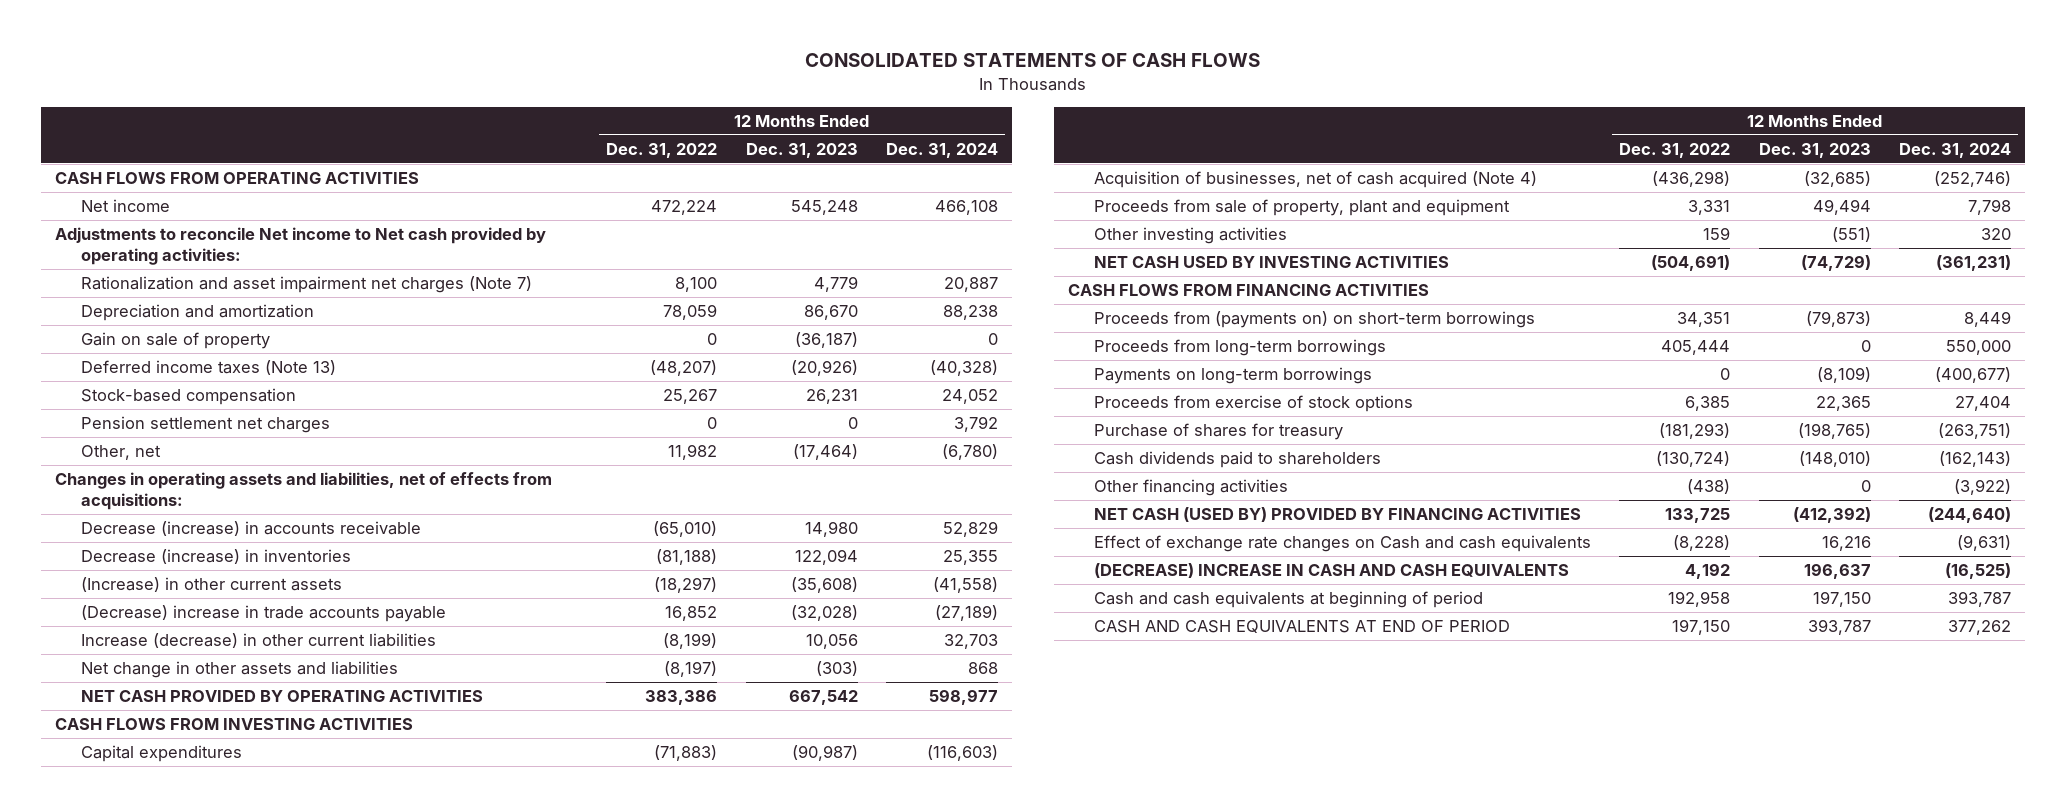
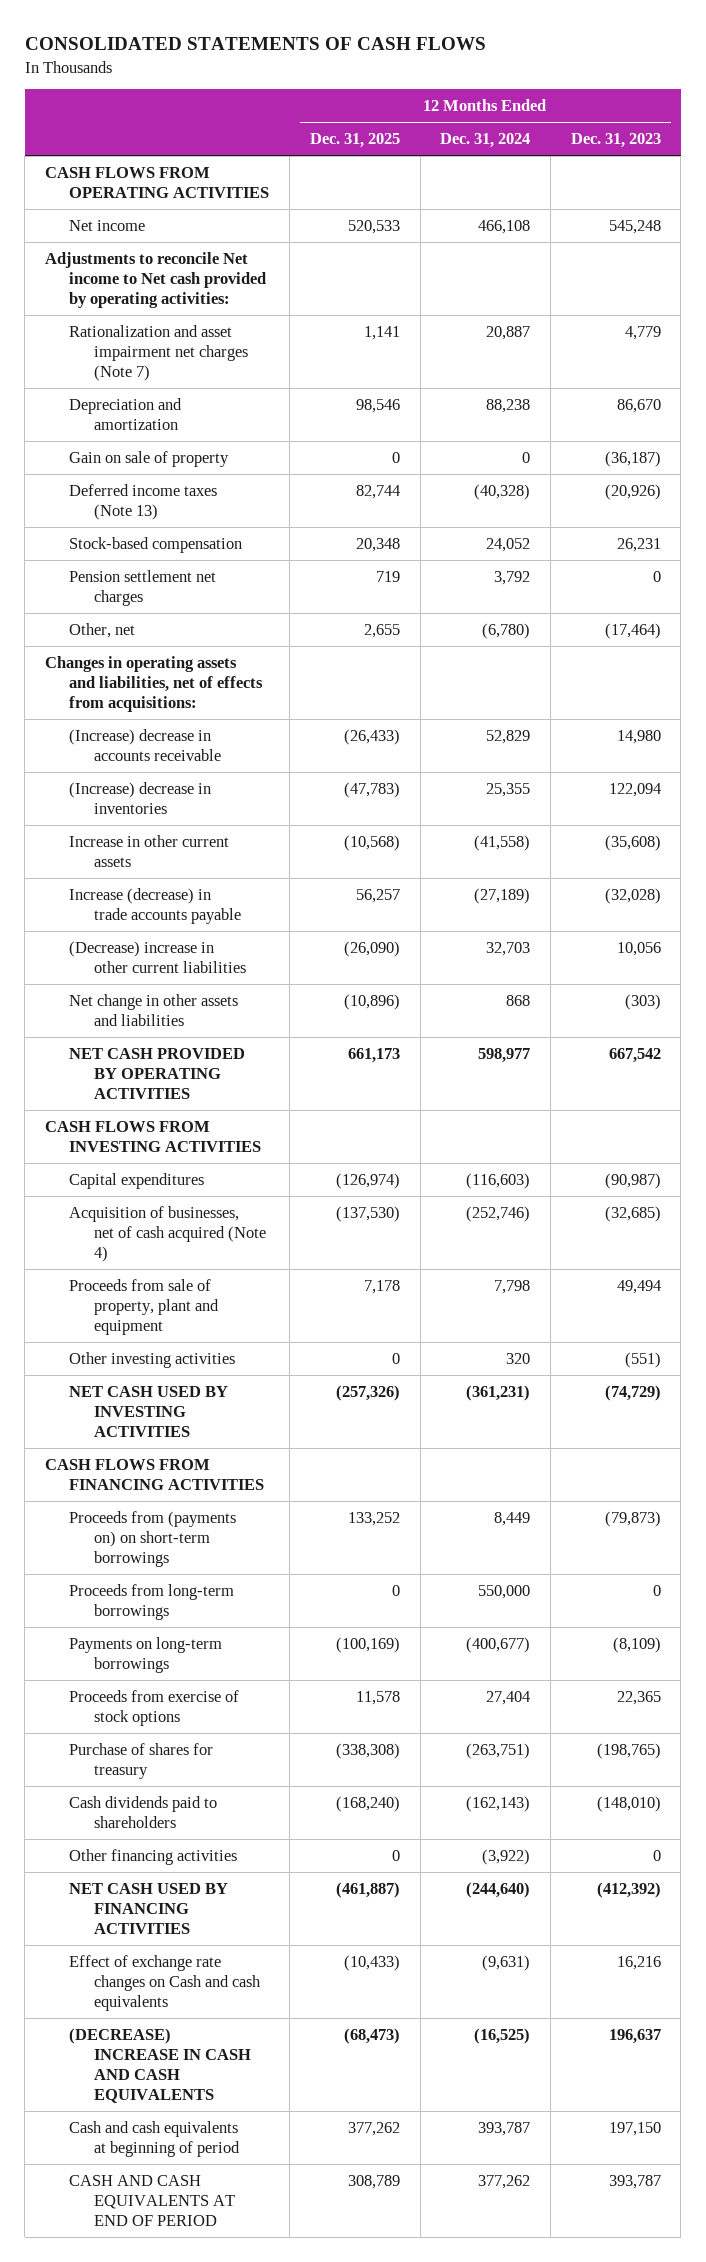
[606,142,718,158] Dec. 31, 2022 -> none
none -> [309,133,400,149] Dec. 31, 2025
[80,521,421,537] Decrease (increase) in accounts receivable -> [69,728,221,761] (Increase) decrease in accounts receivable
[80,549,351,565] Decrease (increase) in inventories -> [69,781,212,814] (Increase) decrease in inventories
[80,577,342,593] (Increase) in other current assets -> [69,834,230,867] Increase in other current assets
[80,605,446,623] (Decrease) increase in trade accounts payable -> [69,887,241,924] Increase (decrease) in trade accounts payable
[80,633,436,649] Increase (decrease) in other current liabilities -> [69,940,246,973] (Decrease) increase in other current liabilities
[1094,507,1582,523] NET CASH (USED BY) PROVIDED BY FINANCING ACTIVITIES -> [69,1882,229,1934] NET CASH USED BY FINANCING ACTIVITIES

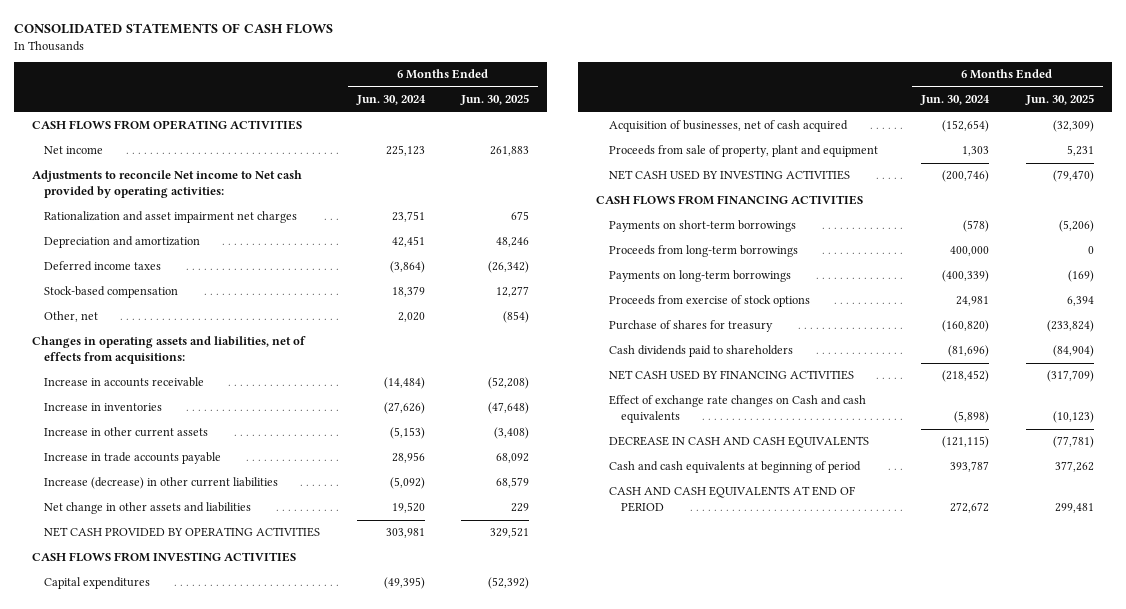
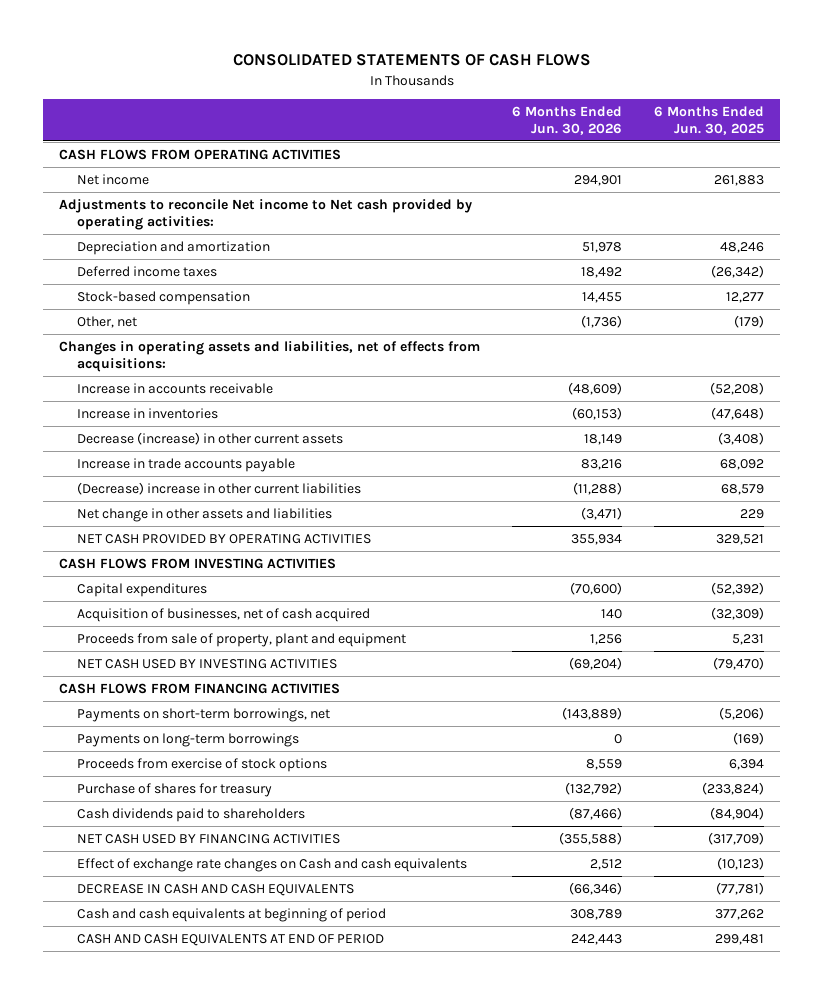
[355,95,426,106] Jun. 30, 2024 -> none
none -> [512,105,623,135] 6 Months Ended Jun. 30, 2026
[44,211,298,224] Rationalization and asset impairment net charges -> none
[503,311,530,324] (854) -> [733,314,764,328] (179)
[44,427,209,438] Increase in other current assets -> [77,431,344,445] Decrease (increase) in other current assets
[44,477,279,490] Increase (decrease) in other current liabilities -> [77,481,362,495] (Decrease) increase in other current liabilities
[608,245,798,258] Proceeds from long-term borrowings -> none
[608,220,796,233] Payments on short-term borrowings -> [77,707,331,722] Payments on short-term borrowings, net

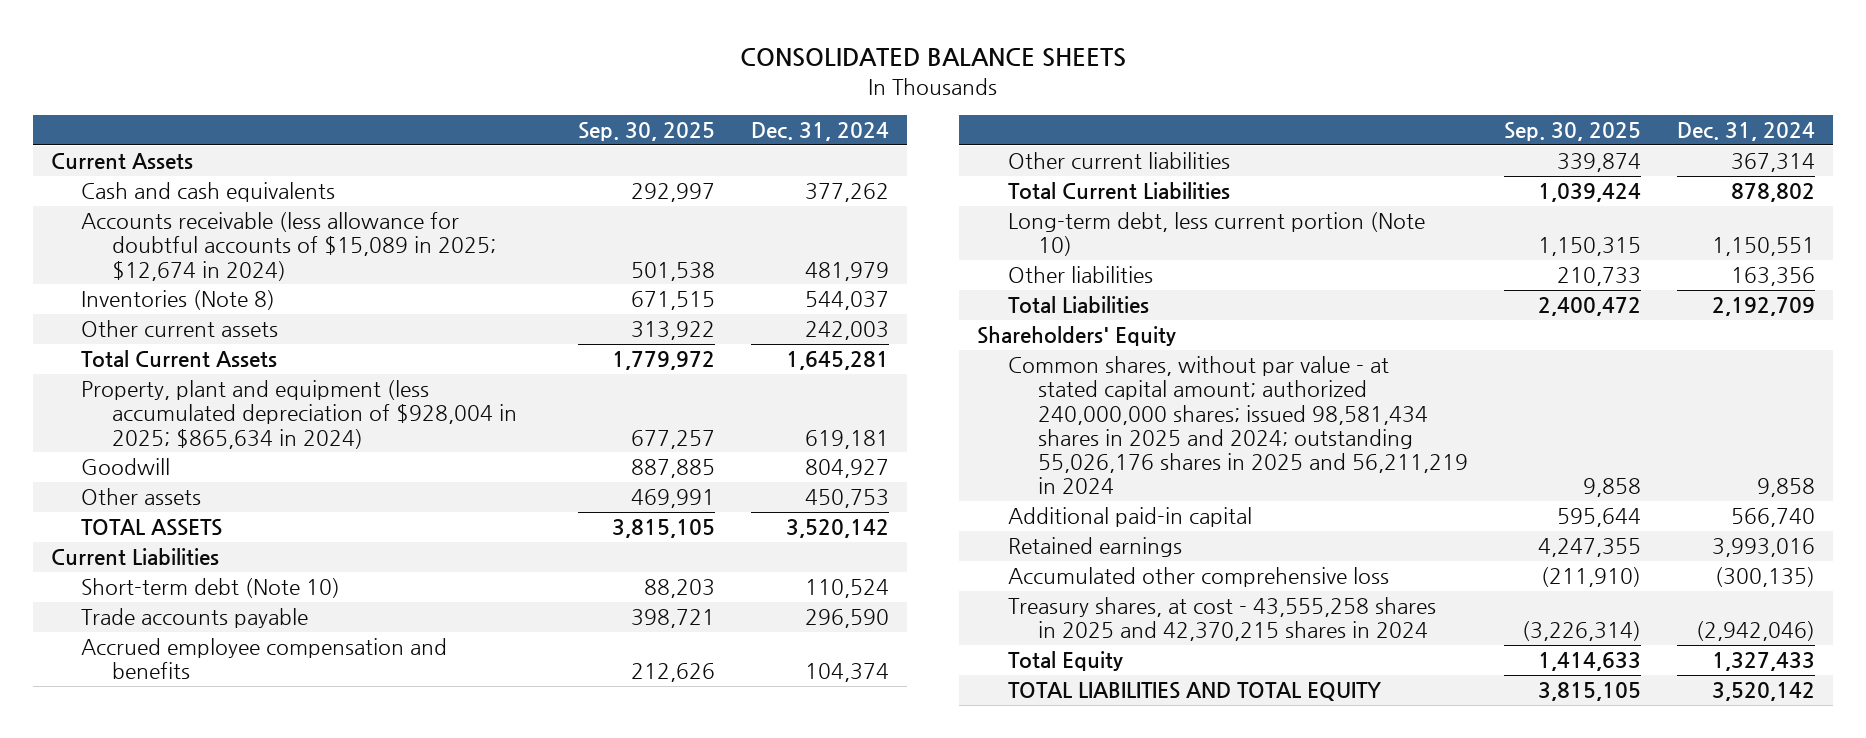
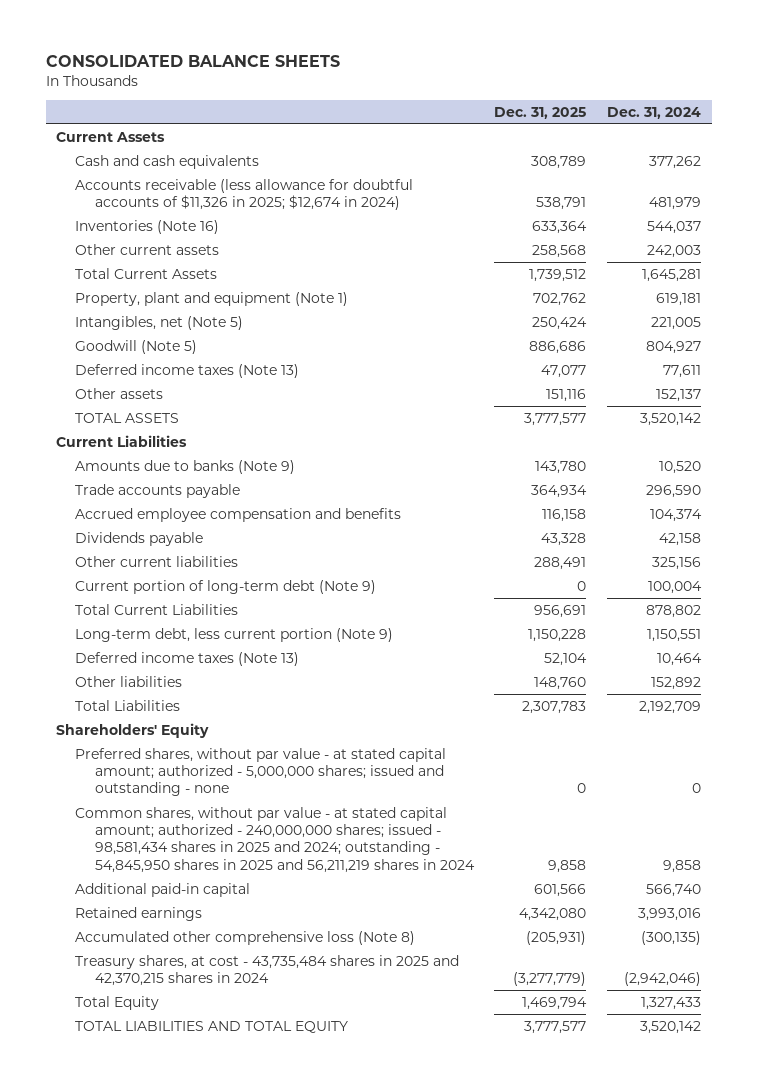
[577,122,715,142] Sep. 30, 2025 -> none
none -> [494,106,587,119] Dec. 31, 2025
[81,212,496,281] Accounts receivable (less allowance for doubtful accounts of $15,089 in 2025; $12,674 in 2024) -> [75,178,414,211] Accounts receivable (less allowance for doubtful accounts of $11,326 in 2025; $12,674 in 2024)
[81,290,276,311] Inventories (Note 8) -> [75,219,220,234] Inventories (Note 16)
[81,380,517,449] Property, plant and equipment (less accumulated depreciation of $928,004 in 2025; $865,634 in 2024) -> [75,291,349,306] Property, plant and equipment (Note 1)
none -> [75,315,244,330] Intangibles, net (Note 5)
[81,458,171,476] Goodwill -> [75,339,198,354] Goodwill (Note 5)
none -> [75,363,300,378] Deferred income taxes (Note 13)
[804,489,889,509] 450,753 -> [656,388,702,402] 152,137
[81,578,341,599] Short-term debt (Note 10) -> none
none -> [75,459,296,474] Amounts due to banks (Note 9)
none -> [75,531,204,546] Dividends payable
[1731,153,1816,173] 367,314 -> [652,556,702,570] 325,156
none -> [75,579,377,594] Current portion of long-term debt (Note 9)
[1007,212,1425,257] Long-term debt, less current portion (Note 10) -> [75,627,394,642] Long-term debt, less current portion (Note 9)
none -> [75,651,300,666] Deferred income taxes (Note 13)
[1731,267,1816,287] 163,356 -> [651,676,702,690] 152,892
none -> [75,747,447,797] Preferred shares, without par value - at stated capital amount; authorized - 5,000,000 shares; issued and outstanding - none
[1007,356,1469,495] Common shares, without par value - at stated capital amount; authorized 240,000,000 shares; issued 98,581,434 shares in 2025 and 2024; outstanding 55,026,176 shares in 2025 and 56,211,219 in 2024 -> [75,806,475,873] Common shares, without par value - at stated capital amount; authorized - 240,000,000 shares; issued - 98,581,434 shares in 2025 and 2024; outstanding - 54,845,950 shares in 2025 and 56,211,219 shares in 2024
[1007,567,1389,588] Accumulated other comprehensive loss -> [75,930,416,945] Accumulated other comprehensive loss (Note 8)
[1007,597,1436,642] Treasury shares, at cost - 43,555,258 shares in 2025 and 42,370,215 shares in 2024 -> [75,954,460,987] Treasury shares, at cost - 43,735,484 shares in 2025 and 42,370,215 shares in 2024

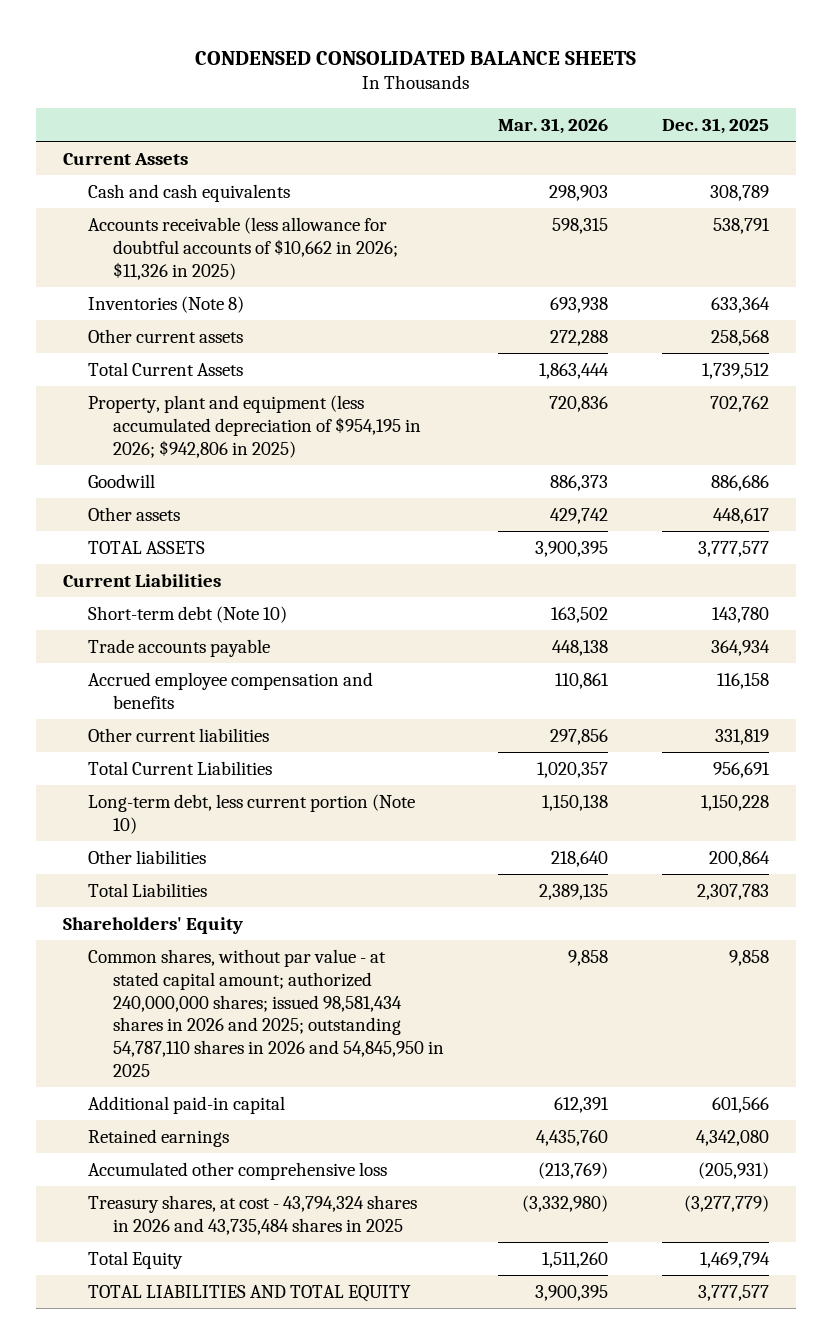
[45,55,340,68] CONSOLIDATED BALANCE SHEETS -> [195,50,637,65] CONDENSED CONSOLIDATED BALANCE SHEETS
[607,106,702,119] Dec. 31, 2024 -> none
none -> [498,117,609,134] Mar. 31, 2026
[75,178,414,211] Accounts receivable (less allowance for doubtful accounts of $11,326 in 2025; $12,674 in 2024) -> [88,216,399,280] Accounts receivable (less allowance for doubtful accounts of $10,662 in 2026; $11,326 in 2025)
[75,219,220,234] Inventories (Note 16) -> [88,295,245,313] Inventories (Note 8)
[75,315,244,330] Intangibles, net (Note 5) -> none
[75,363,300,378] Deferred income taxes (Note 13) -> none
[75,291,349,306] Property, plant and equipment (Note 1) -> [88,394,422,458] Property, plant and equipment (less accumulated depreciation of $954,195 in 2026; $942,806 in 2025)
[75,339,198,354] Goodwill (Note 5) -> [88,473,156,488] Goodwill
[546,388,587,402] 151,116 -> [712,507,769,524] 448,617
[75,459,296,474] Amounts due to banks (Note 9) -> [88,605,288,623] Short-term debt (Note 10)
[75,531,204,546] Dividends payable -> none
[75,579,377,594] Current portion of long-term debt (Note 9) -> none
[534,556,587,570] 288,491 -> [714,728,769,745] 331,819
[75,651,300,666] Deferred income taxes (Note 13) -> none
[75,627,394,642] Long-term debt, less current portion (Note 9) -> [88,793,416,834] Long-term debt, less current portion (Note 10)
[534,676,587,690] 148,760 -> [708,850,770,867] 200,864
[75,747,447,797] Preferred shares, without par value - at stated capital amount; authorized - 5,000,000 shares; issued and outstanding - none -> none
[75,806,475,873] Common shares, without par value - at stated capital amount; authorized - 240,000,000 shares; issued - 98,581,434 shares in 2025 and 2024; outstanding - 54,845,950 shares in 2025 and 56,211,219 shares in 2024 -> [88,948,445,1078] Common shares, without par value - at stated capital amount; authorized 240,000,000 shares; issued 98,581,434 shares in 2026 and 2025; outstanding 54,787,110 shares in 2026 and 54,845,950 in 2025
[75,930,416,945] Accumulated other comprehensive loss (Note 8) -> [88,1161,388,1180] Accumulated other comprehensive loss
[75,954,460,987] Treasury shares, at cost - 43,735,484 shares in 2025 and 42,370,215 shares in 2024 -> [88,1194,418,1235] Treasury shares, at cost - 43,794,324 shares in 2026 and 43,735,484 shares in 2025

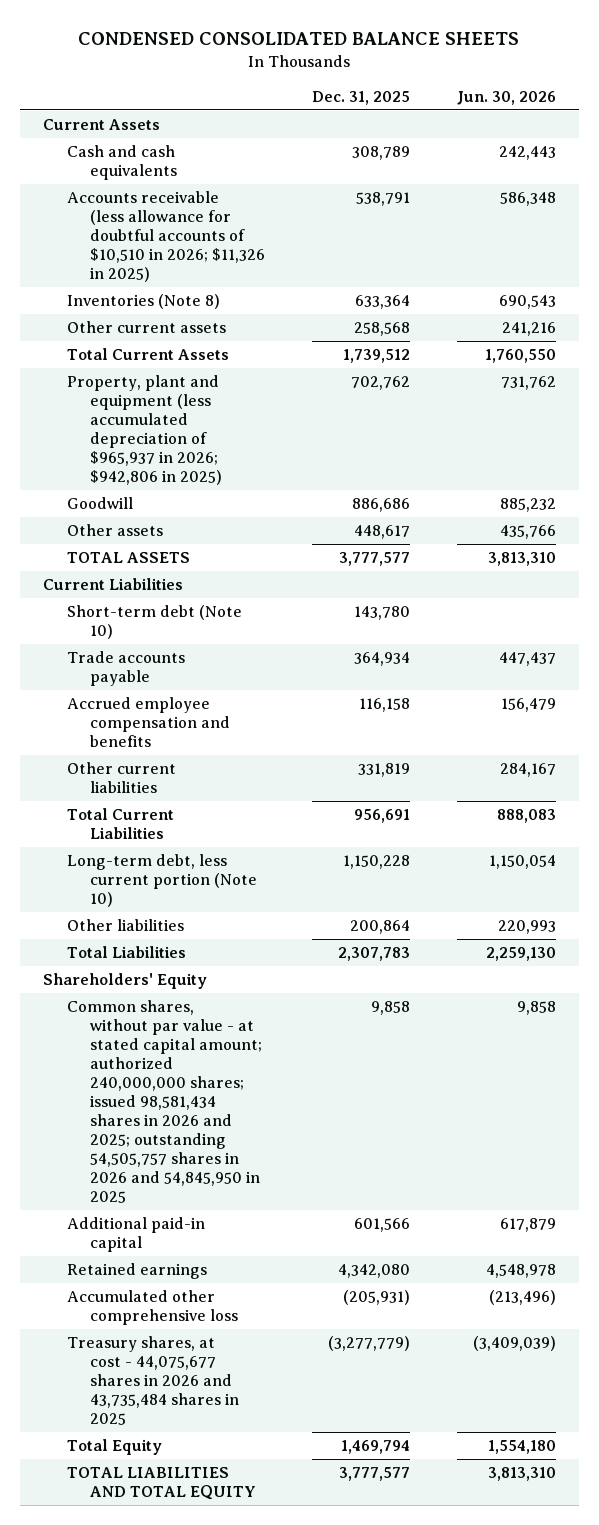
[498,117,609,134] Mar. 31, 2026 -> none
none -> [456,90,556,105] Jun. 30, 2026
[88,216,399,280] Accounts receivable (less allowance for doubtful accounts of $10,662 in 2026; $11,326 in 2025) -> [66,190,265,283] Accounts receivable (less allowance for doubtful accounts of $10,510 in 2026; $11,326 in 2025)
[88,394,422,458] Property, plant and equipment (less accumulated depreciation of $954,195 in 2026; $942,806 in 2025) -> [66,374,222,486] Property, plant and equipment (less accumulated depreciation of $965,937 in 2026; $942,806 in 2025)
[88,948,445,1078] Common shares, without par value - at stated capital amount; authorized 240,000,000 shares; issued 98,581,434 shares in 2026 and 2025; outstanding 54,787,110 shares in 2026 and 54,845,950 in 2025 -> [66,999,262,1204] Common shares, without par value - at stated capital amount; authorized 240,000,000 shares; issued 98,581,434 shares in 2026 and 2025; outstanding 54,505,757 shares in 2026 and 54,845,950 in 2025
[88,1194,418,1235] Treasury shares, at cost - 43,794,324 shares in 2026 and 43,735,484 shares in 2025 -> [66,1335,239,1426] Treasury shares, at cost - 44,075,677 shares in 2026 and 43,735,484 shares in 2025

